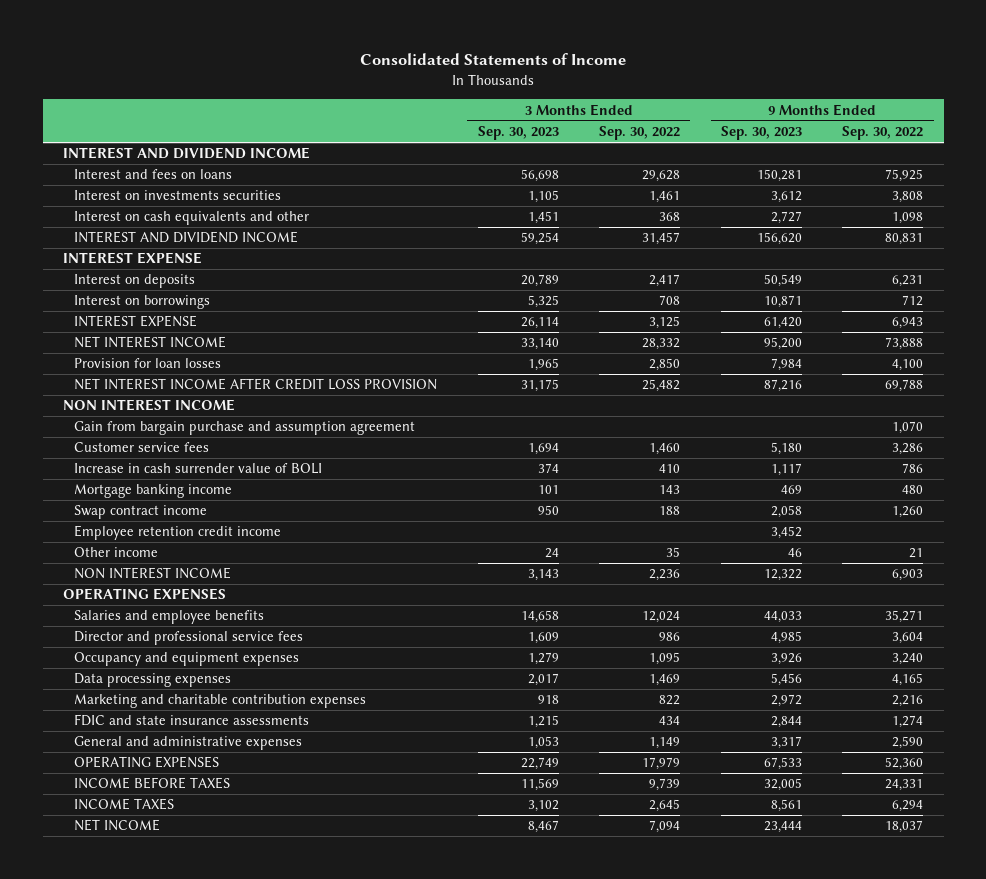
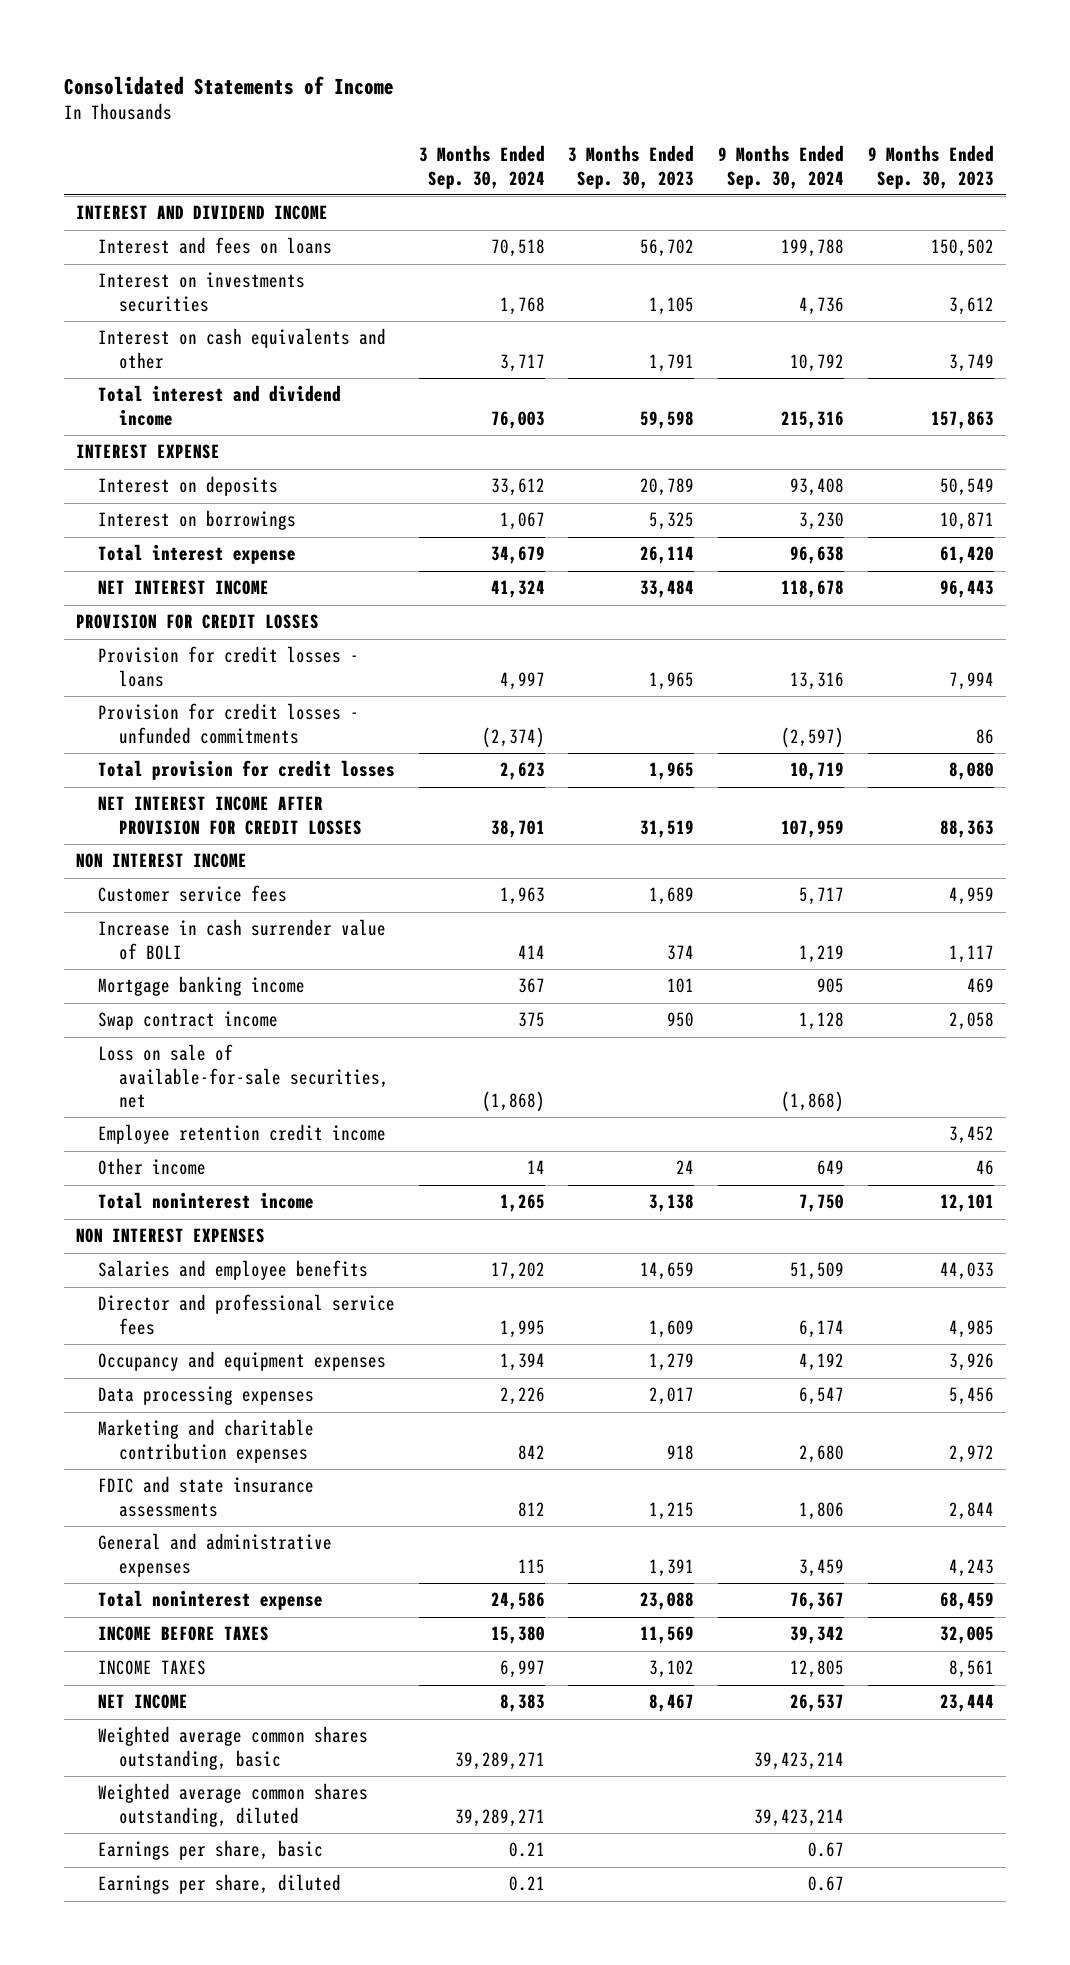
[599,126,681,141] Sep. 30, 2022 -> none
[842,126,924,141] Sep. 30, 2022 -> none
none -> [418,145,545,189] 3 Months Ended Sep. 30, 2024
none -> [718,145,845,189] 9 Months Ended Sep. 30, 2024
[520,169,559,183] 56,698 -> [640,239,695,258] 56,702
[756,169,802,183] 150,281 -> [931,239,995,258] 150,502
[527,211,559,225] 1,451 -> [649,353,695,372] 1,791
[770,211,802,225] 2,727 -> [949,353,995,372] 3,749
[73,231,298,244] INTEREST AND DIVIDEND INCOME -> [97,385,341,426] Total interest and dividend income
[520,232,559,246] 59,254 -> [640,410,695,429] 59,598
[756,232,802,246] 156,620 -> [931,410,995,429] 157,863
[73,315,197,328] INTEREST EXPENSE -> [97,544,296,565] Total interest expense
[520,338,559,351] 33,140 -> [640,580,695,599] 33,484
[763,337,802,351] 95,200 -> [940,580,995,599] 96,443
none -> [76,614,320,630] PROVISION FOR CREDIT LOSSES
[73,358,221,369] Provision for loan losses -> [97,646,359,687] Provision for credit losses - loans
[770,358,802,372] 7,984 -> [949,671,995,690] 7,994
none -> [97,703,359,744] Provision for credit losses - unfunded commitments
none -> [97,760,395,781] Total provision for credit losses
[73,378,437,391] NET INTEREST INCOME AFTER CREDIT LOSS PROVISION -> [97,796,363,835] NET INTEREST INCOME AFTER PROVISION FOR CREDIT LOSSES
[520,379,559,393] 31,175 -> [640,819,695,838] 31,519
[763,379,802,393] 87,216 -> [940,819,995,838] 88,363
[73,421,415,436] Gain from bargain purchase and assumption agreement -> none
[527,443,559,456] 1,694 -> [649,887,695,906] 1,689
[770,442,802,456] 5,180 -> [949,887,995,906] 4,959
none -> [97,1044,390,1109] Loss on sale of available-for-sale securities, net
[73,567,231,580] NON INTEREST INCOME -> [97,1192,314,1210] Total noninterest income
[527,569,559,582] 3,143 -> [649,1194,695,1213] 3,138
[763,569,802,582] 12,322 -> [940,1194,995,1213] 12,101
[62,588,226,601] OPERATING EXPENSES -> [76,1228,266,1244] NON INTEREST EXPENSES
[520,610,559,624] 14,658 -> [640,1262,695,1281] 14,659
[73,756,219,769] OPERATING EXPENSES -> none
[527,736,559,750] 1,053 -> [649,1558,695,1577] 1,391
[770,736,802,750] 3,317 -> [949,1558,995,1577] 4,243
none -> [97,1590,323,1611] Total noninterest expense
none -> [97,1726,368,1770] Weighted average common shares outstanding, basic
none -> [97,1783,368,1827] Weighted average common shares outstanding, diluted
none -> [97,1840,323,1861] Earnings per share, basic
none -> [97,1874,341,1895] Earnings per share, diluted

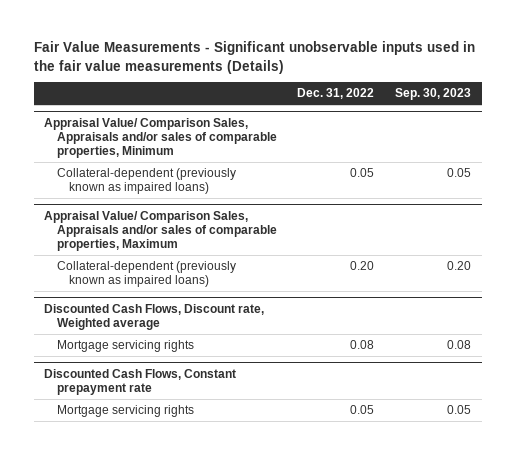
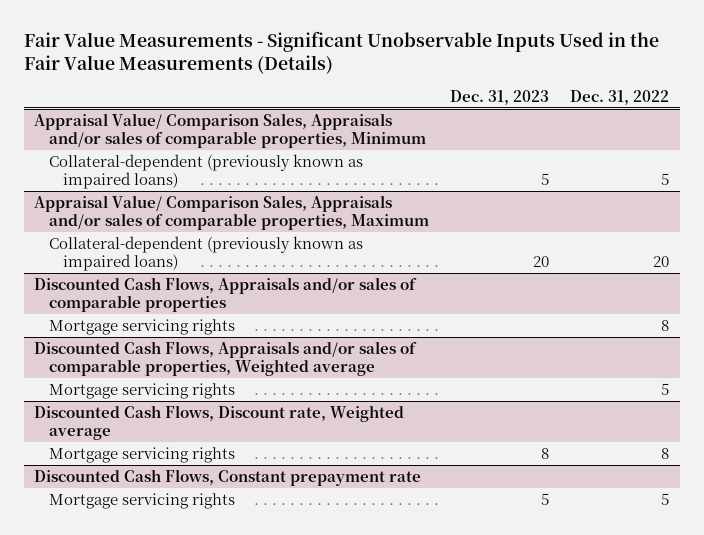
[33,41,475,74] Fair Value Measurements - Significant unobservable inputs used in the fair value measurements (Details) -> [23,31,659,75] Fair Value Measurements - Significant Unobservable Inputs Used in the Fair Value Measurements (Details)
[395,88,472,101] Sep. 30, 2023 -> none
none -> [449,90,549,106] Dec. 31, 2023
[350,167,375,177] 0.05 -> [661,172,670,185] 5
[350,260,375,270] 0.20 -> [653,255,670,267] 20
none -> [34,276,418,312] Discounted Cash Flows, Appraisals and/or sales of comparable properties
none -> [48,318,235,335] Mortgage servicing rights
none -> [34,340,418,376] Discounted Cash Flows, Appraisals and/or sales of comparable properties, Weighted average
none -> [48,382,235,399] Mortgage servicing rights
[350,339,375,349] 0.08 -> [661,447,670,459] 8
[350,404,375,414] 0.05 -> [661,492,670,505] 5

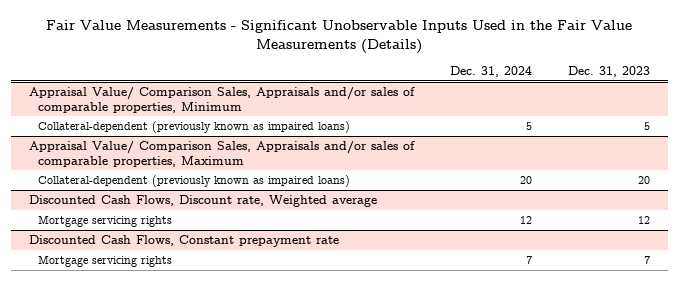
[570,90,670,106] Dec. 31, 2022 -> none
none -> [449,66,532,78] Dec. 31, 2024
[34,276,418,312] Discounted Cash Flows, Appraisals and/or sales of comparable properties -> none
[48,318,235,335] Mortgage servicing rights -> none
[34,340,418,376] Discounted Cash Flows, Appraisals and/or sales of comparable properties, Weighted average -> none
[48,382,235,399] Mortgage servicing rights -> none
[540,447,549,459] 8 -> [637,216,650,225] 12
[540,492,549,505] 5 -> [643,256,650,265] 7

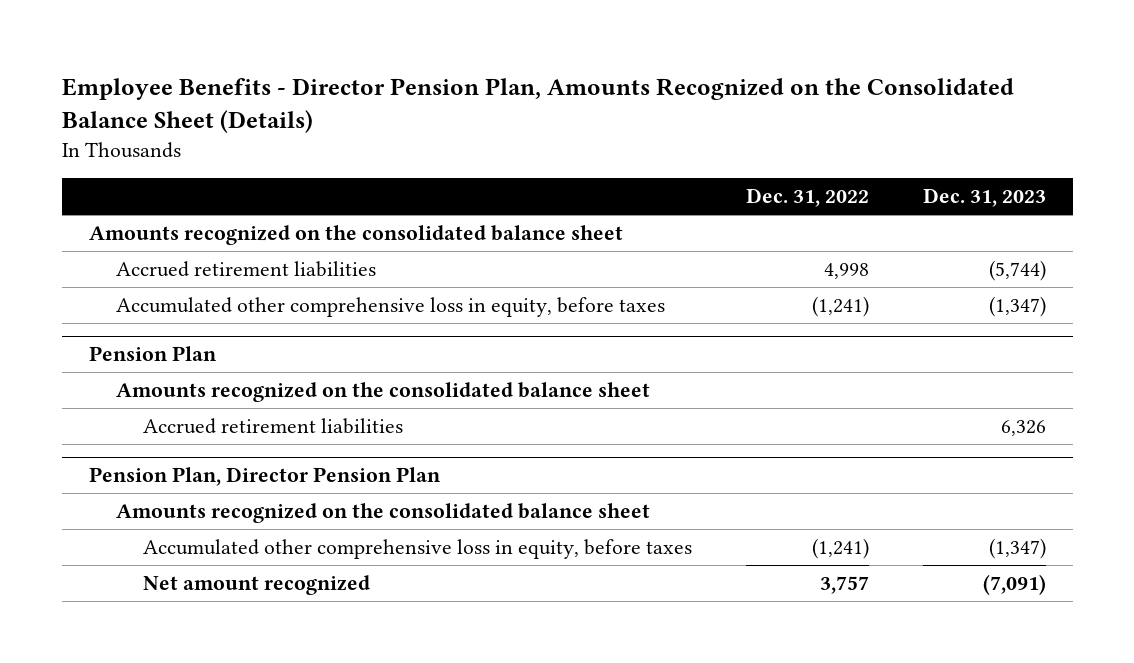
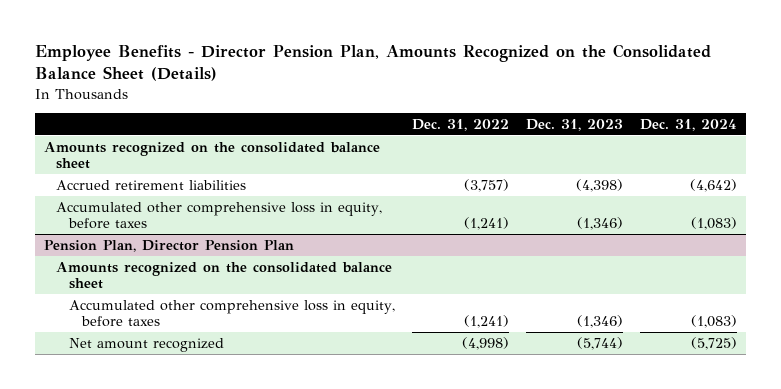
none -> [640,118,738,131] Dec. 31, 2024
[88,346,217,362] Pension Plan -> none
[115,381,650,402] Amounts recognized on the consolidated balance sheet -> none
[143,417,404,434] Accrued retirement liabilities -> none
[824,262,870,279] 4,998 -> [464,178,510,192] (3,757)
[988,259,1046,281] (5,744) -> [576,178,624,192] (4,398)
[988,295,1046,317] (1,347) -> [577,217,624,231] (1,346)
[988,537,1046,559] (1,347) -> [577,315,624,329] (1,346)
[820,575,870,594] 3,757 -> [462,336,510,350] (4,998)
[982,573,1046,595] (7,091) -> [577,336,624,350] (5,744)

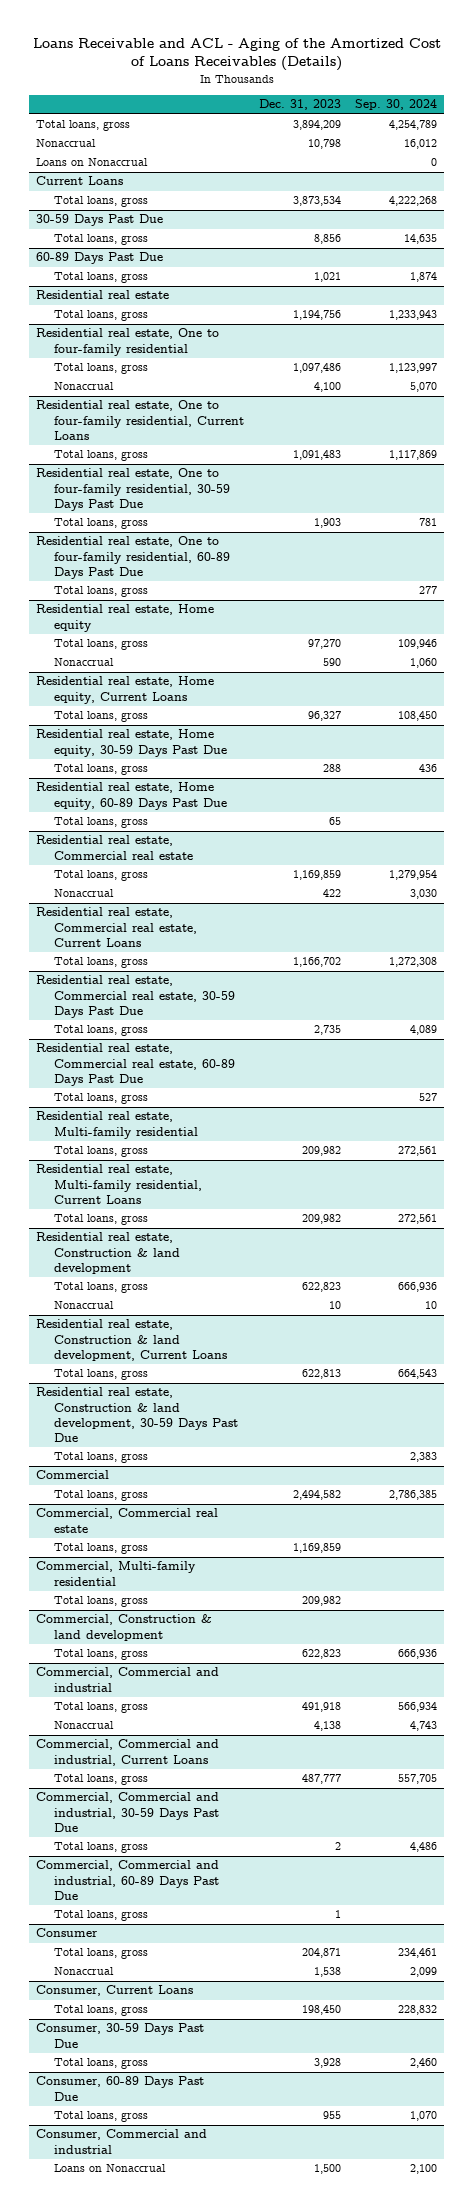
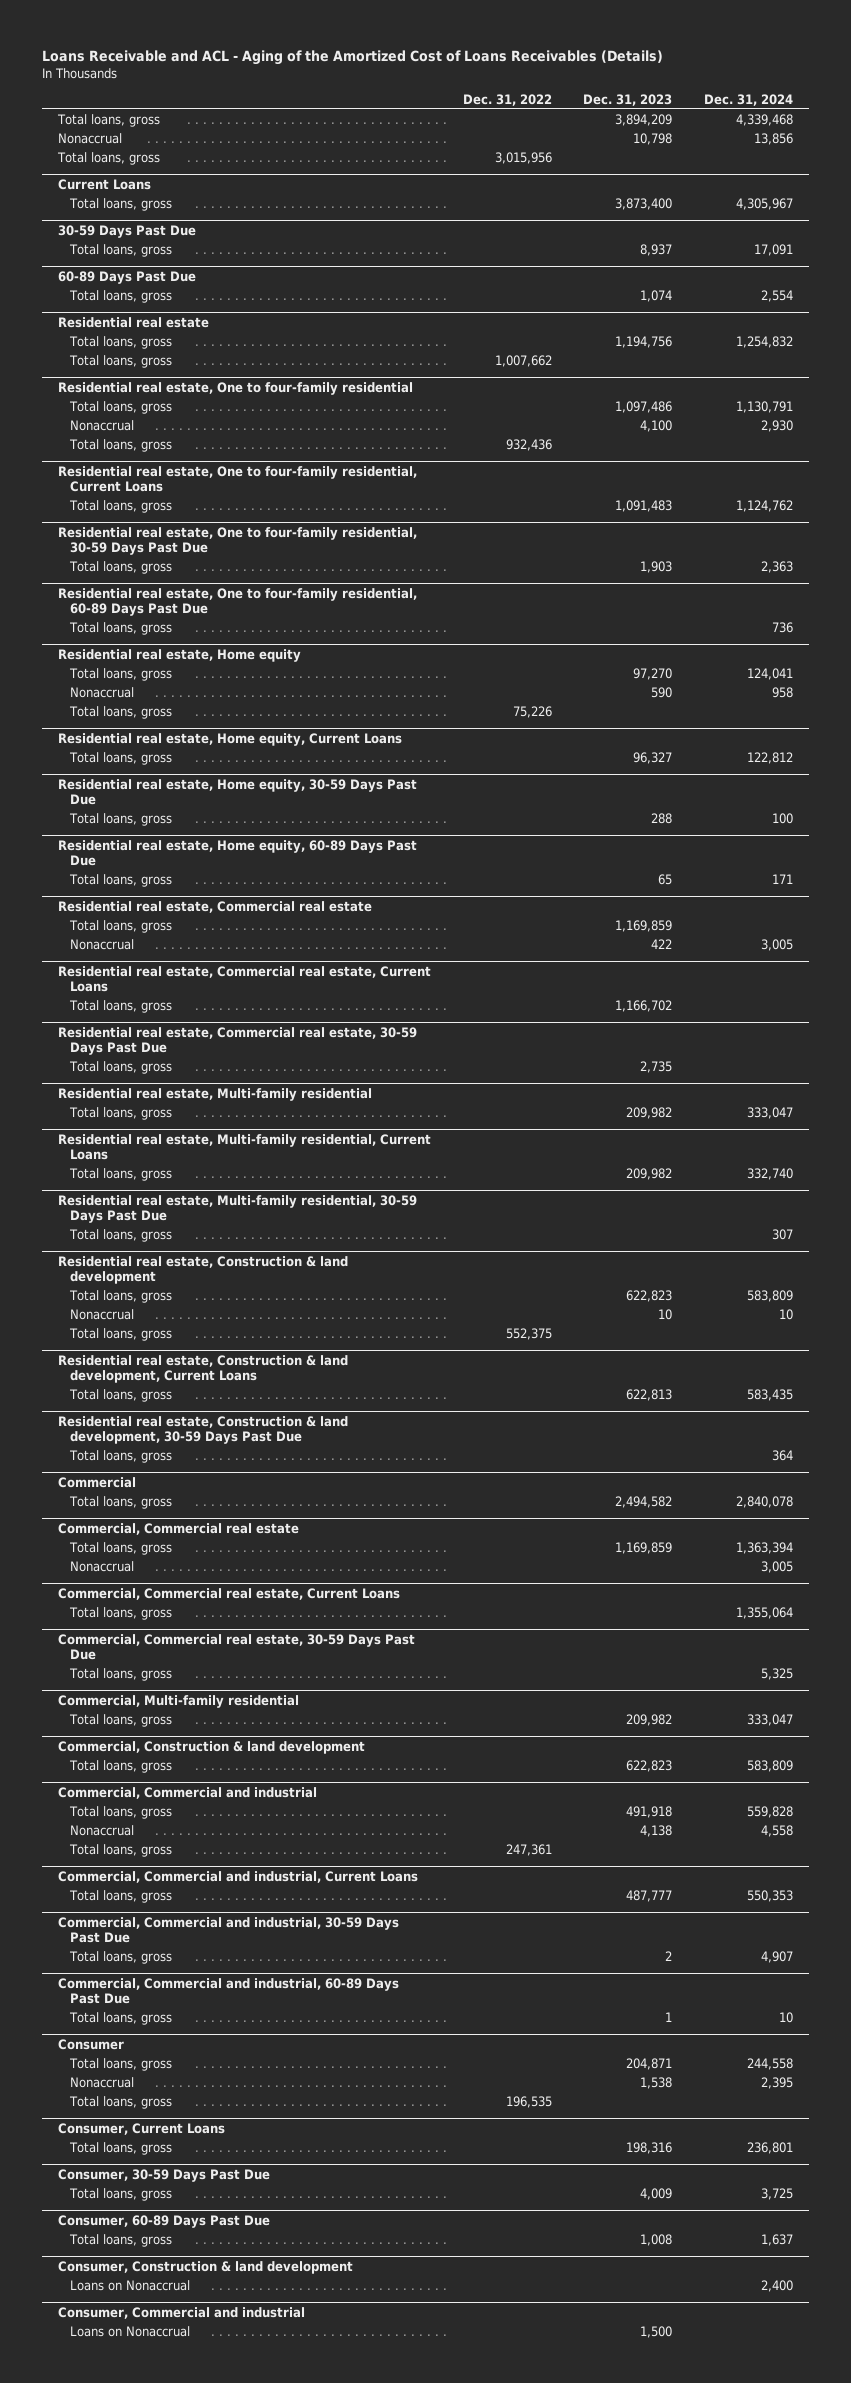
[355,99,438,111] Sep. 30, 2024 -> none
none -> [462,93,552,106] Dec. 31, 2022
none -> [703,93,793,106] Dec. 31, 2024
[36,158,149,167] Loans on Nonaccrual -> none
none -> [56,151,160,165] Total loans, gross
[292,196,341,207] 3,873,534 -> [615,197,673,210] 3,873,400
[313,234,341,245] 8,856 -> [640,243,673,256] 8,937
[313,272,341,283] 1,021 -> [640,289,673,302] 1,074
none -> [69,354,173,368] Total loans, gross
none -> [69,438,173,452] Total loans, gross
none -> [69,705,173,719] Total loans, gross
[36,1043,236,1086] Residential real estate, Commercial real estate, 60-89 Days Past Due -> none
[54,1093,149,1105] Total loans, gross -> none
none -> [57,1194,417,1223] Residential real estate, Multi-family residential, 30-59 Days Past Due
none -> [69,1228,173,1242] Total loans, gross
none -> [69,1327,173,1341] Total loans, gross
none -> [70,1560,135,1572] Nonaccrual
none -> [57,1587,400,1600] Commercial, Commercial real estate, Current Loans
none -> [69,1606,173,1620] Total loans, gross
none -> [57,1633,415,1660] Commercial, Commercial real estate, 30-59 Days Past Due
none -> [69,1667,173,1681] Total loans, gross
none -> [69,1843,173,1857] Total loans, gross
none -> [69,2095,173,2109] Total loans, gross
[301,2005,341,2016] 198,450 -> [626,2141,673,2154] 198,316
[313,2058,341,2069] 3,928 -> [640,2187,673,2200] 4,009
[322,2111,341,2120] 955 -> [640,2233,673,2246] 1,008
none -> [57,2260,353,2274] Consumer, Construction & land development
none -> [70,2279,191,2291] Loans on Nonaccrual

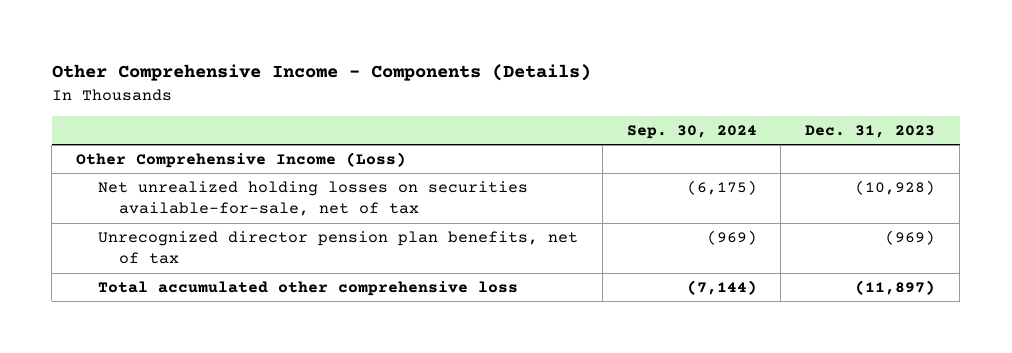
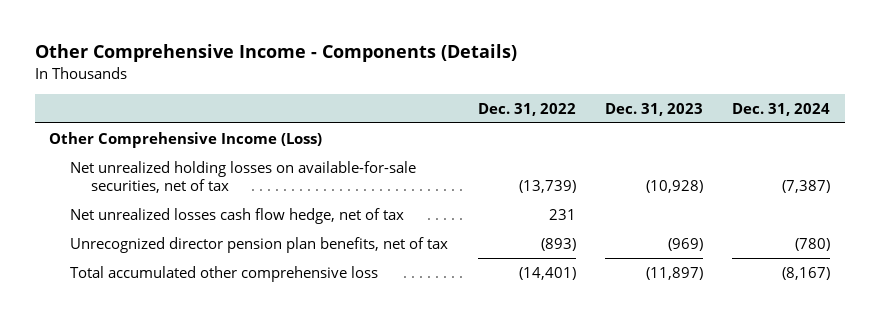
[626,125,757,140] Sep. 30, 2024 -> none
none -> [477,102,576,116] Dec. 31, 2022
none -> [732,102,831,116] Dec. 31, 2024
[97,180,528,217] Net unrealized holding losses on securities available-for-sale, net of tax -> [70,160,417,194] Net unrealized holding losses on available-for-sale securities, net of tax
none -> [70,207,405,224] Net unrealized losses cash flow hedge, net of tax

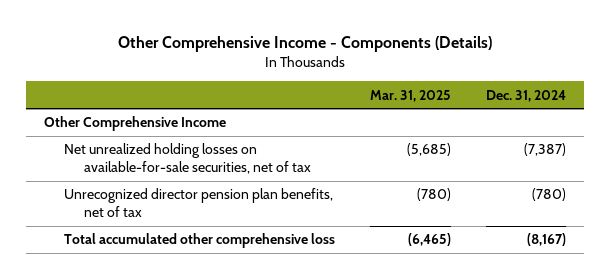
[477,102,576,116] Dec. 31, 2022 -> none
[604,102,703,116] Dec. 31, 2023 -> none
none -> [370,89,452,102] Mar. 31, 2025
[49,131,323,148] Other Comprehensive Income (Loss) -> [43,116,226,132] Other Comprehensive Income
[70,207,405,224] Net unrealized losses cash flow hedge, net of tax -> none

